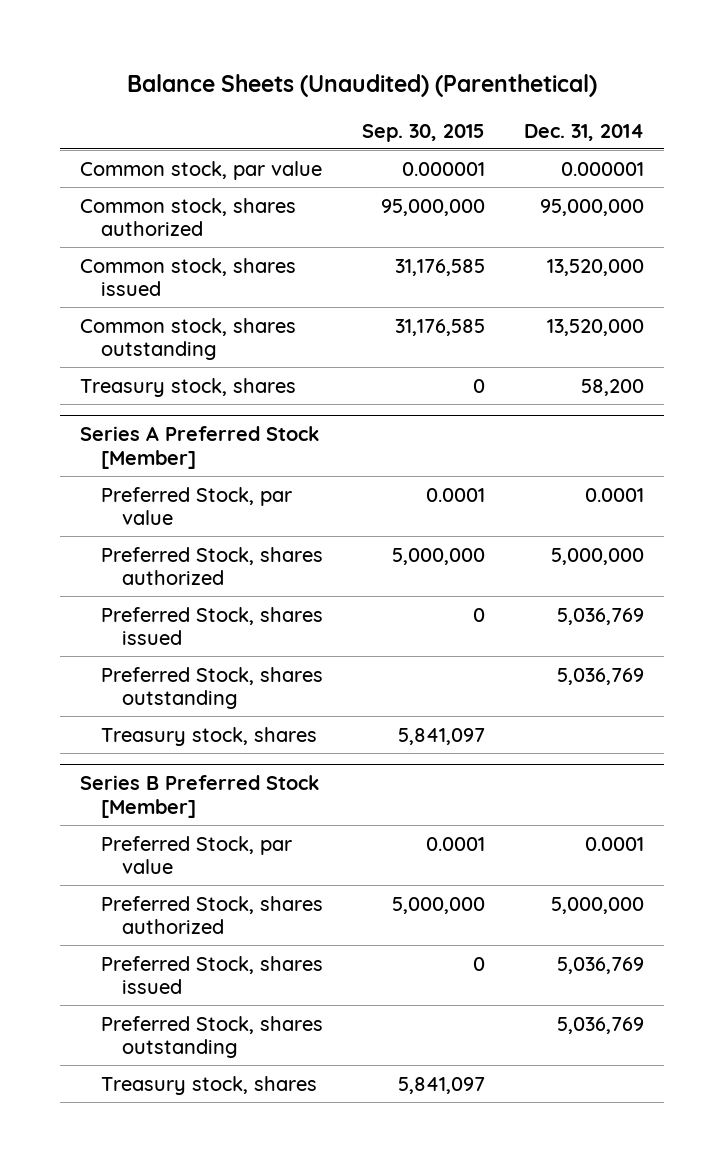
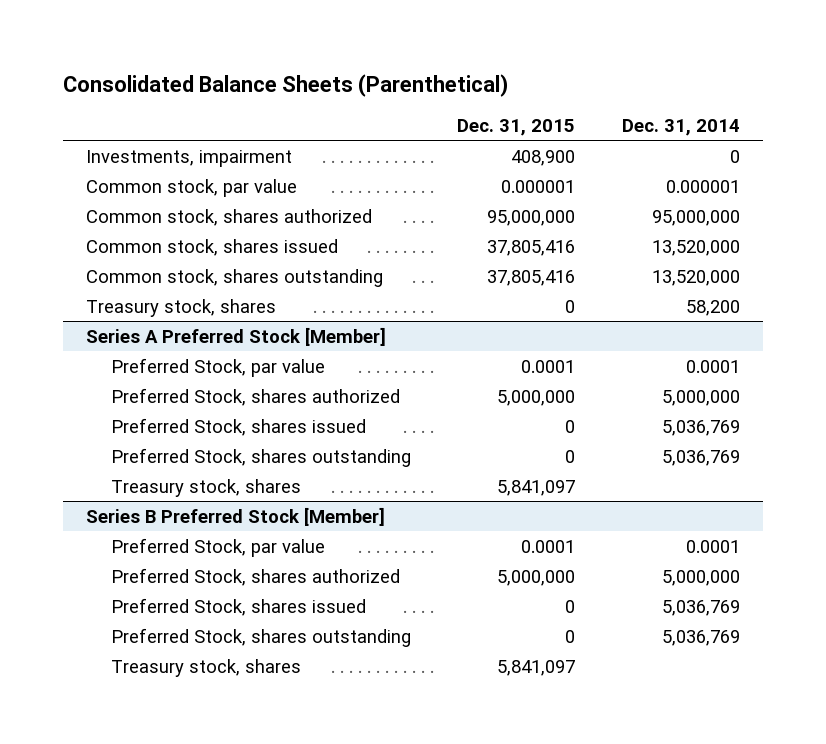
[127,73,598,97] Balance Sheets (Unaudited) (Parenthetical) -> [62,73,508,97] Consolidated Balance Sheets (Parenthetical)
[362,123,486,142] Sep. 30, 2015 -> none
none -> [457,119,576,137] Dec. 31, 2015
none -> [86,149,293,167] Investments, impairment

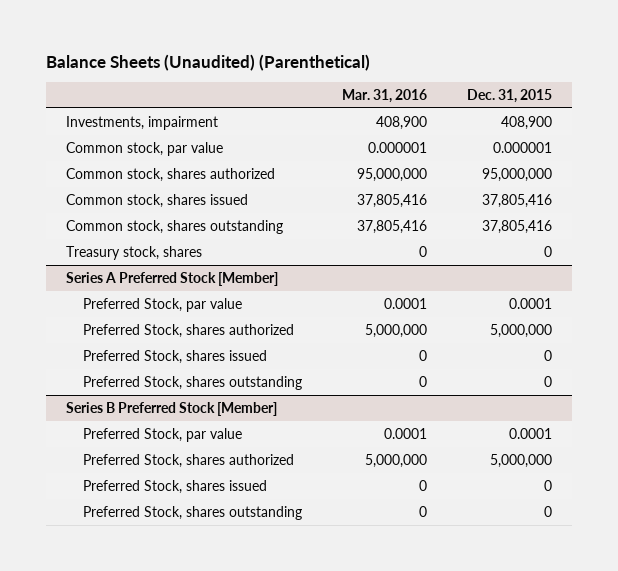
[62,73,508,97] Consolidated Balance Sheets (Parenthetical) -> [45,53,370,71] Balance Sheets (Unaudited) (Parenthetical)
[621,119,740,137] Dec. 31, 2014 -> none
none -> [342,89,428,104] Mar. 31, 2016
[111,478,302,497] Treasury stock, shares -> none
[111,658,302,677] Treasury stock, shares -> none

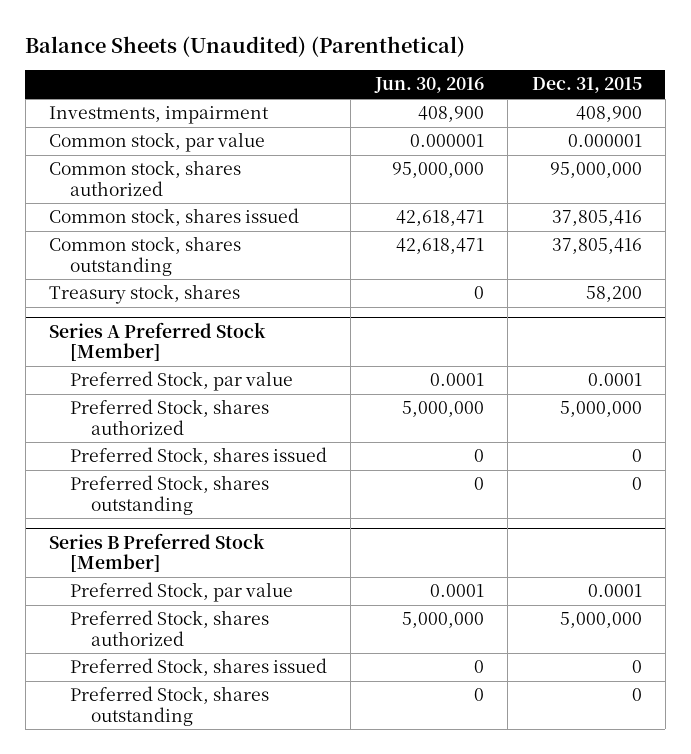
[342,89,428,104] Mar. 31, 2016 -> none
none -> [373,77,484,94] Jun. 30, 2016
[544,245,553,257] 0 -> [585,286,642,303] 58,200

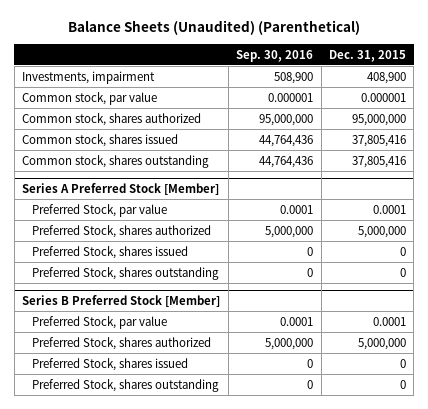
[373,77,484,94] Jun. 30, 2016 -> none
none -> [236,49,314,62] Sep. 30, 2016
[49,284,241,305] Treasury stock, shares -> none

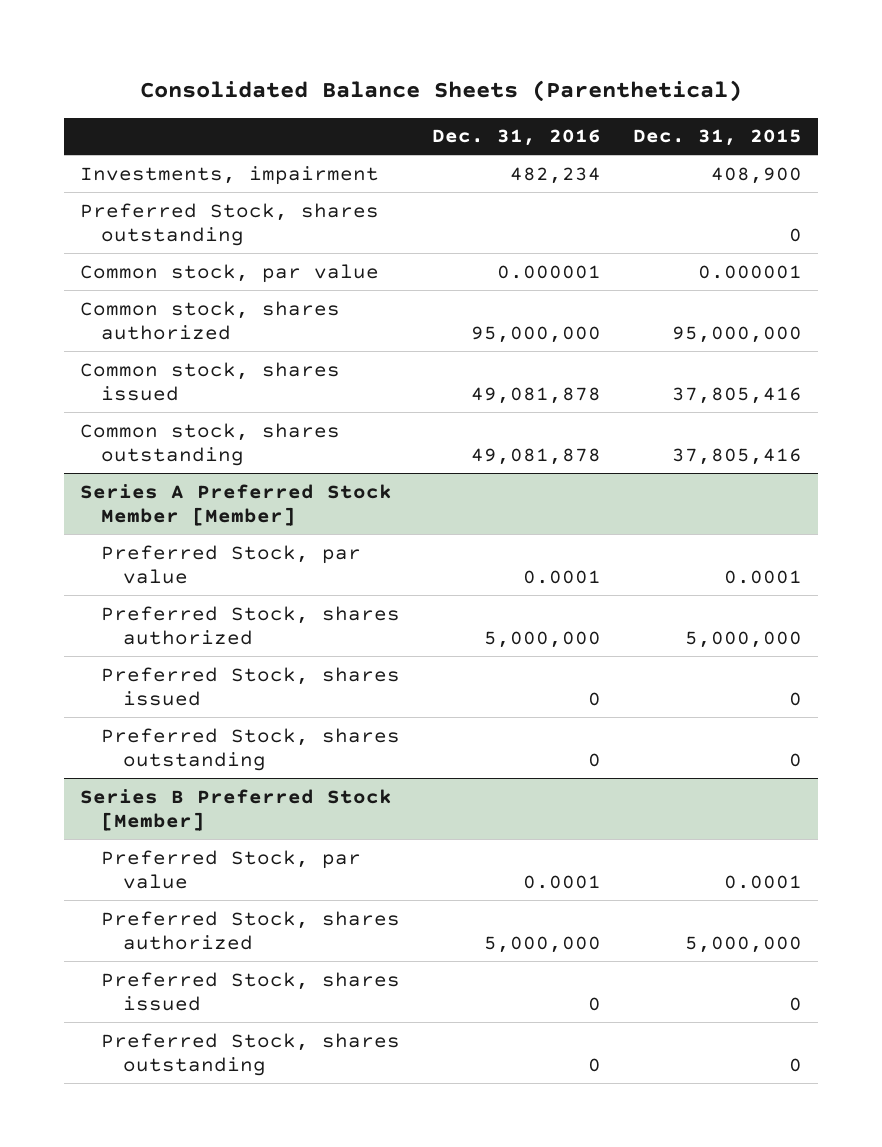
[68,20,361,36] Balance Sheets (Unaudited) (Parenthetical) -> [139,79,742,102] Consolidated Balance Sheets (Parenthetical)
[236,49,314,62] Sep. 30, 2016 -> none
none -> [432,129,602,147] Dec. 31, 2016
none -> [79,202,379,246] Preferred Stock, shares outstanding
[22,182,220,195] Series A Preferred Stock [Member] -> [79,483,392,526] Series A Preferred Stock Member [Member]

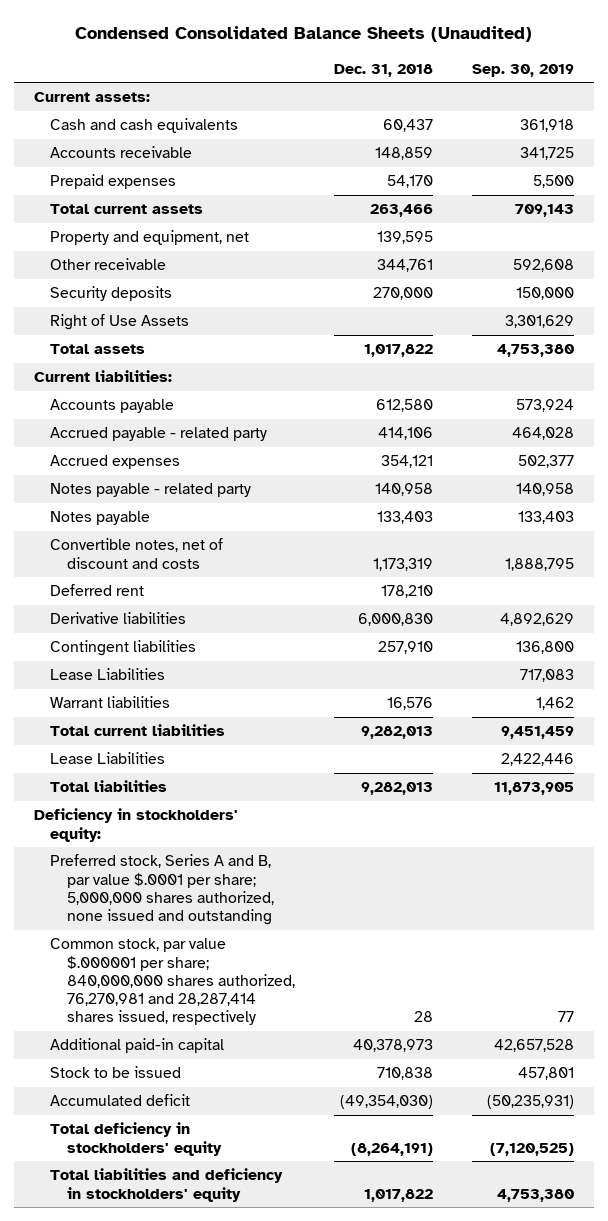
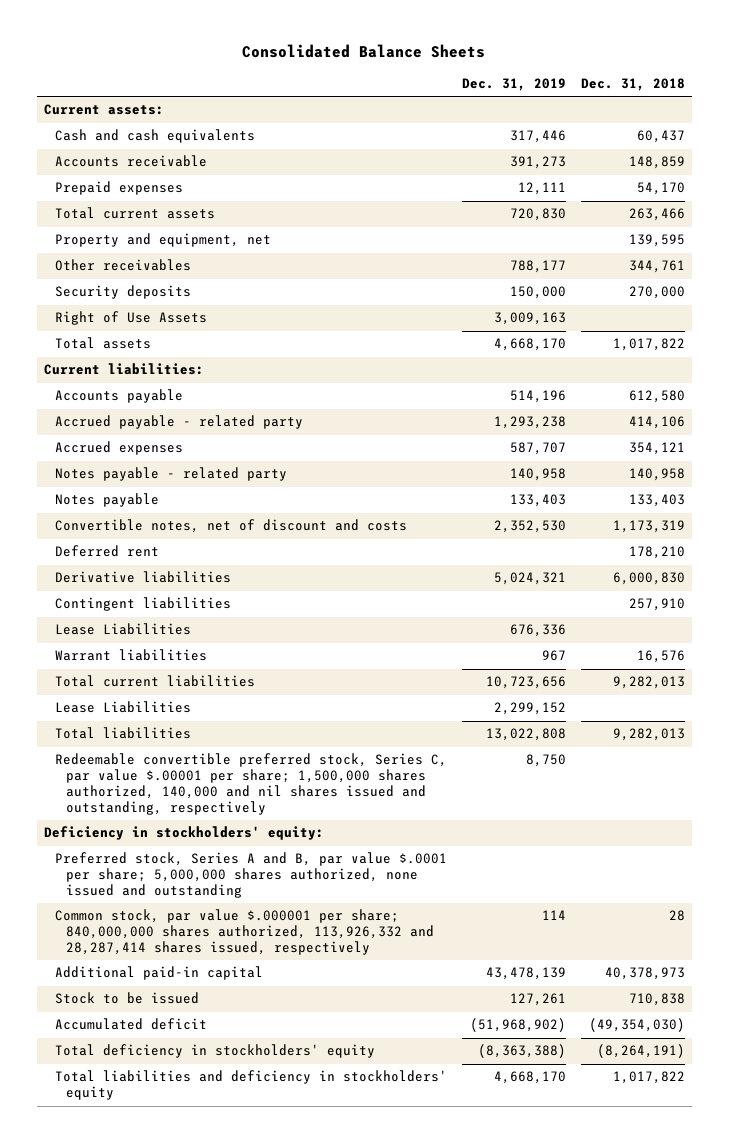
[75,25,533,42] Condensed Consolidated Balance Sheets (Unaudited) -> [242,44,486,59] Consolidated Balance Sheets
[472,63,575,77] Sep. 30, 2019 -> none
none -> [461,78,566,92] Dec. 31, 2019
[50,258,167,271] Other receivable -> [54,259,191,272] Other receivables
none -> [54,753,447,816] Redeemable convertible preferred stock, Series C, par value $.00001 per share; 1,500,000 shares authorized, 140,000 and nil shares issued and outstanding, respectively
[50,938,295,1026] Common stock, par value $.000001 per share; 840,000,000 shares authorized, 76,270,981 and 28,287,414 shares issued, respectively -> [54,909,434,956] Common stock, par value $.000001 per share; 840,000,000 shares authorized, 113,926,332 and 28,287,414 shares issued, respectively

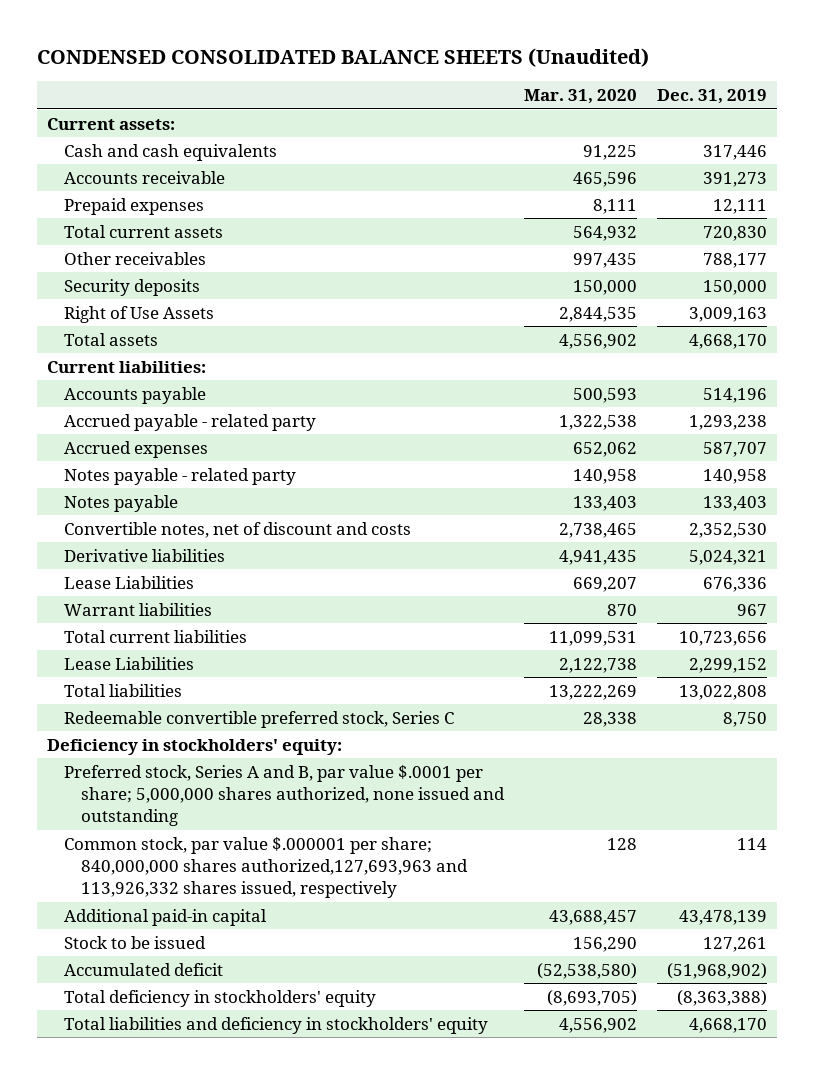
[242,44,486,59] Consolidated Balance Sheets -> [37,47,650,67] CONDENSED CONSOLIDATED BALANCE SHEETS (Unaudited)
[580,78,685,92] Dec. 31, 2018 -> none
none -> [523,89,637,105] Mar. 31, 2020
[54,233,271,248] Property and equipment, net -> none
[54,545,159,558] Deferred rent -> none
[54,597,231,612] Contingent liabilities -> none
[54,753,447,816] Redeemable convertible preferred stock, Series C, par value $.00001 per share; 1,500,000 shares authorized, 140,000 and nil shares issued and outstanding, respectively -> [63,710,454,728] Redeemable convertible preferred stock, Series C
[54,909,434,956] Common stock, par value $.000001 per share; 840,000,000 shares authorized, 113,926,332 and 28,287,414 shares issued, respectively -> [63,836,468,899] Common stock, par value $.000001 per share; 840,000,000 shares authorized,127,693,963 and 113,926,332 shares issued, respectively

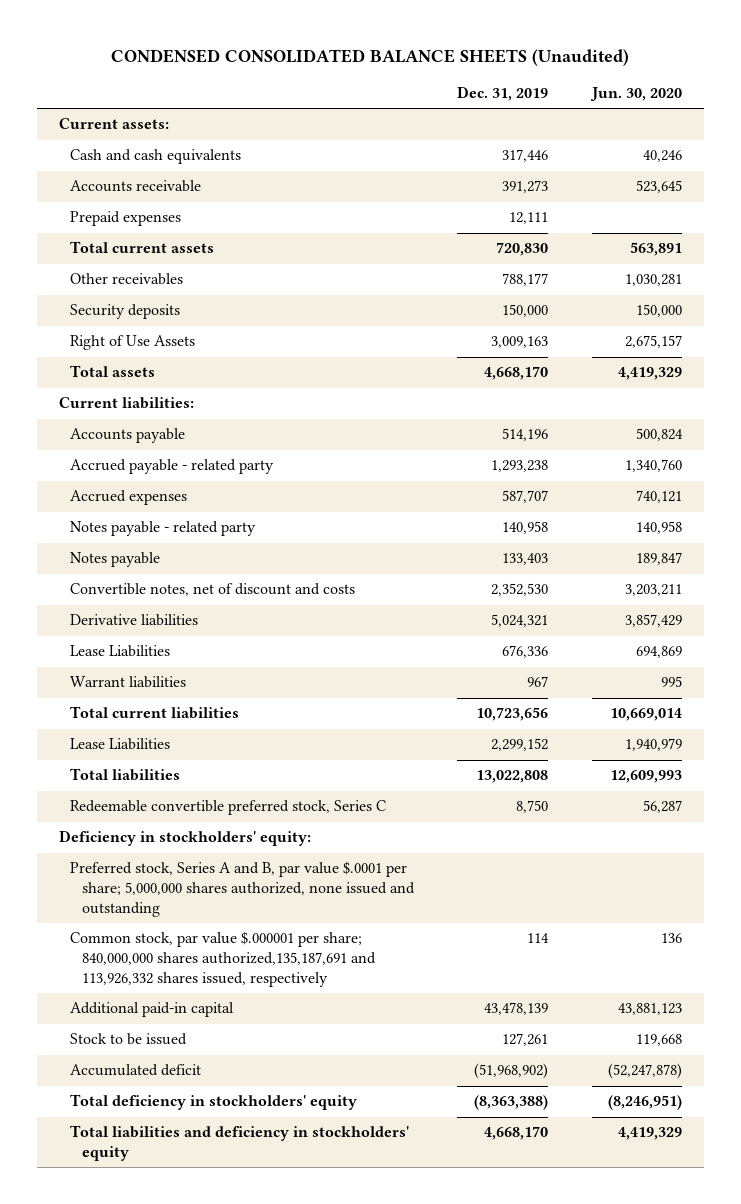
[523,89,637,105] Mar. 31, 2020 -> none
none -> [589,87,682,102] Jun. 30, 2020
[63,836,468,899] Common stock, par value $.000001 per share; 840,000,000 shares authorized,127,693,963 and 113,926,332 shares issued, respectively -> [70,931,376,988] Common stock, par value $.000001 per share; 840,000,000 shares authorized,135,187,691 and 113,926,332 shares issued, respectively

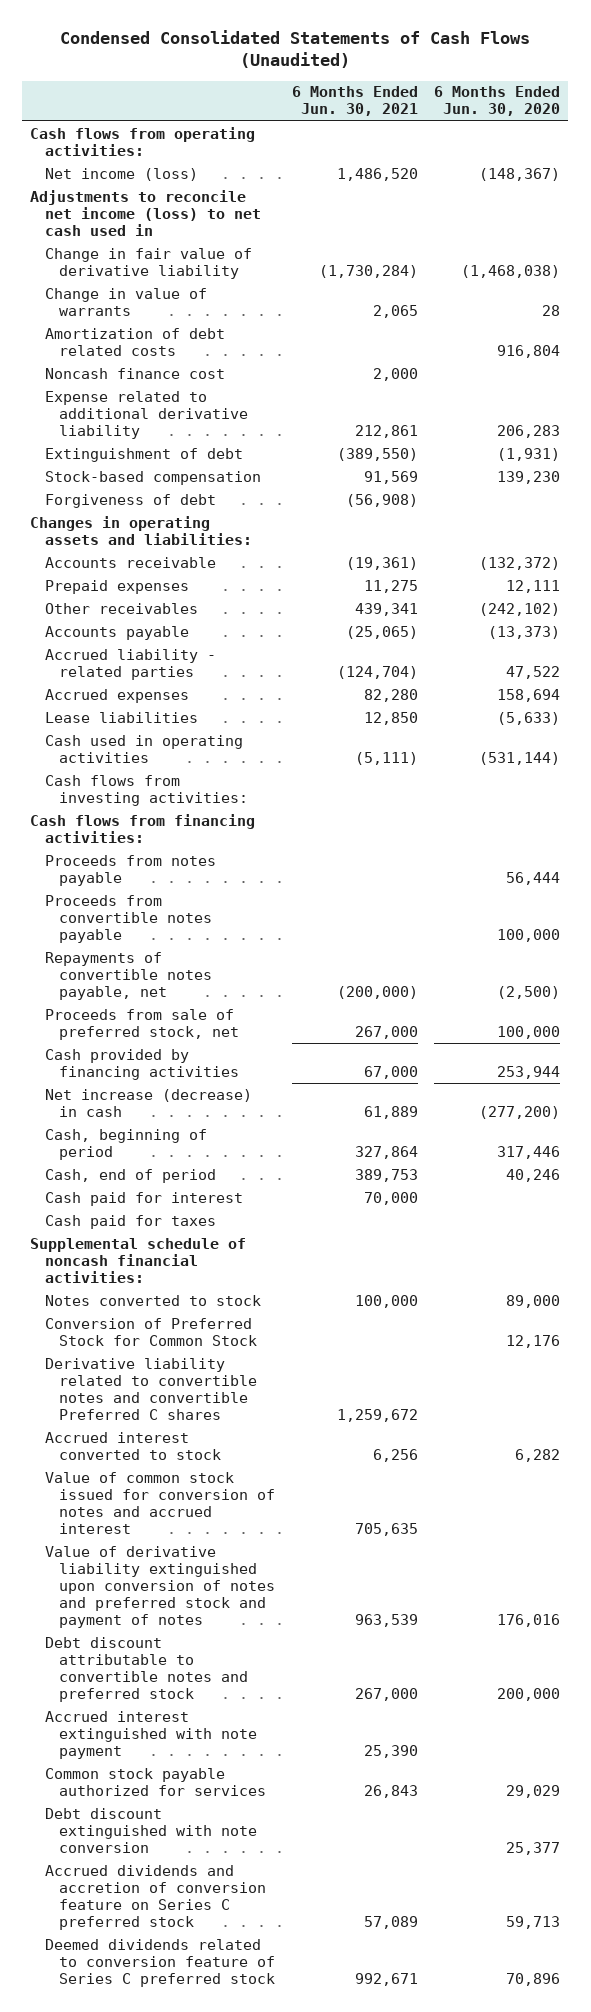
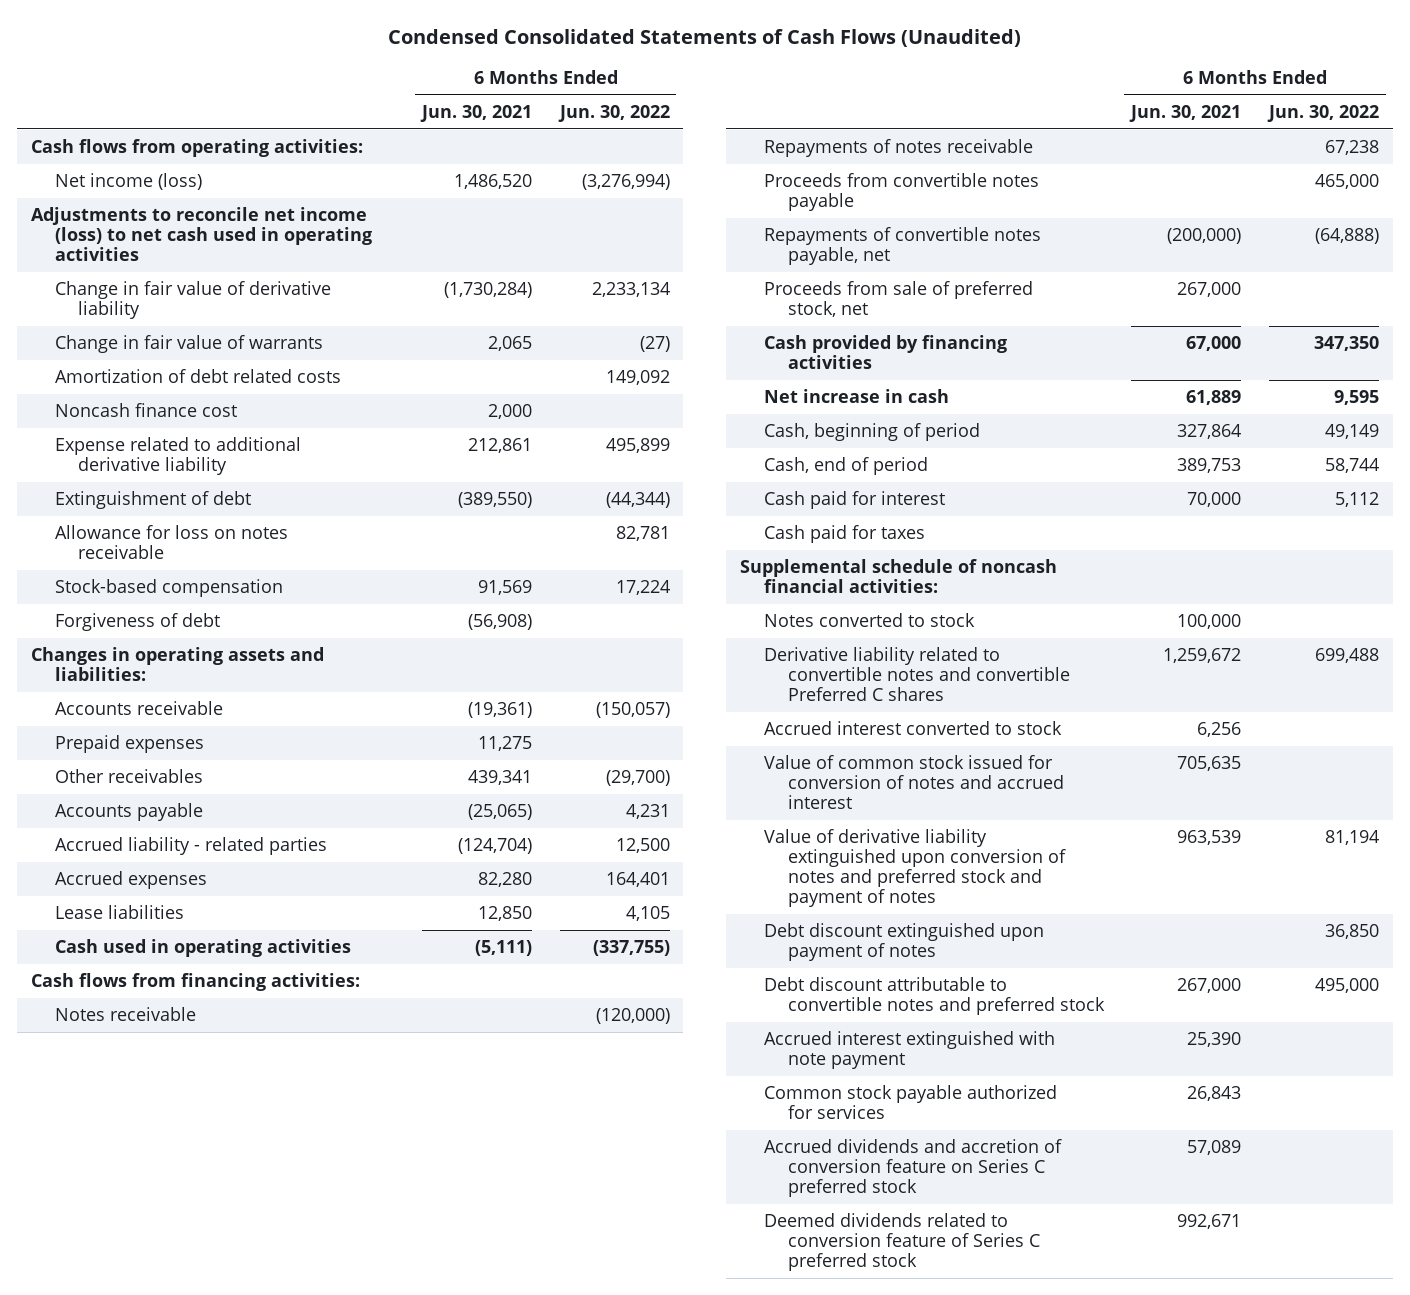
[434,86,561,117] 6 Months Ended Jun. 30, 2020 -> none
none -> [557,104,670,122] Jun. 30, 2022
[30,189,261,236] Adjustments to reconcile net income (loss) to net cash used in -> [30,206,372,261] Adjustments to reconcile net income (loss) to net cash used in operating activities
[44,287,207,316] Change in value of warrants -> [54,334,323,353] Change in fair value of warrants
none -> [54,524,288,559] Allowance for loss on notes receivable
[44,774,249,806] Cash flows from investing activities: -> none
[44,854,216,886] Proceeds from notes payable -> none
none -> [54,1006,196,1021] Notes receivable
none -> [763,138,1033,157] Repayments of notes receivable
[44,1088,252,1117] Net increase (decrease) in cash -> [763,388,949,403] Net increase in cash
[44,1317,258,1346] Conversion of Preferred Stock for Common Stock -> none
none -> [763,922,1044,961] Debt discount extinguished upon payment of notes
[44,1807,258,1853] Debt discount extinguished with note conversion -> none

